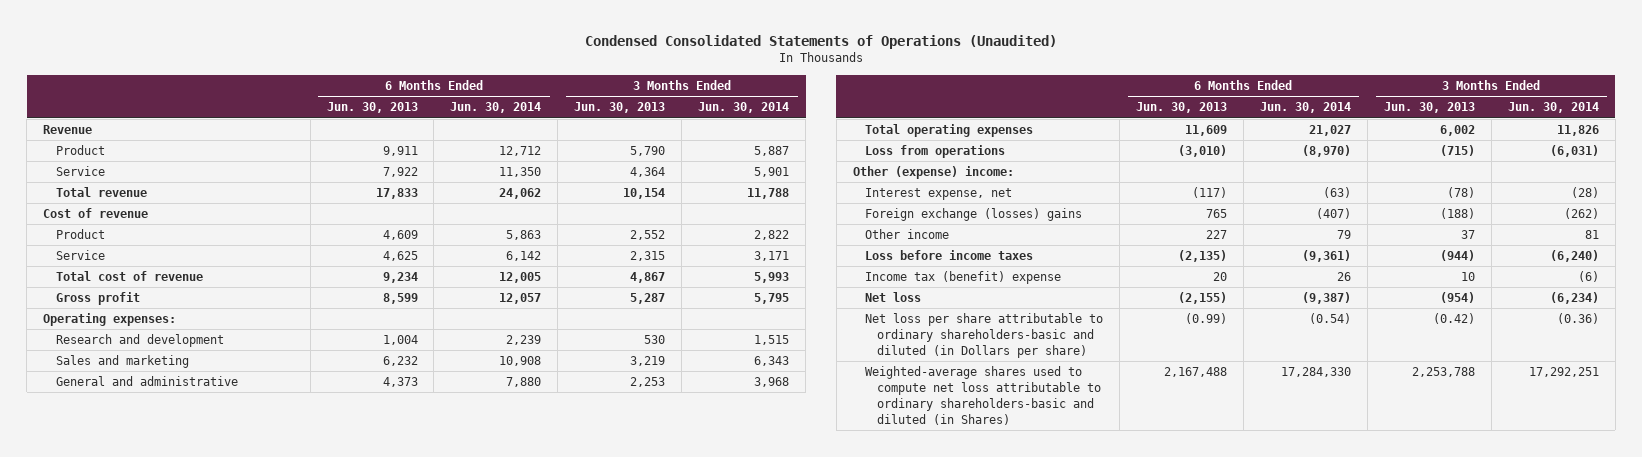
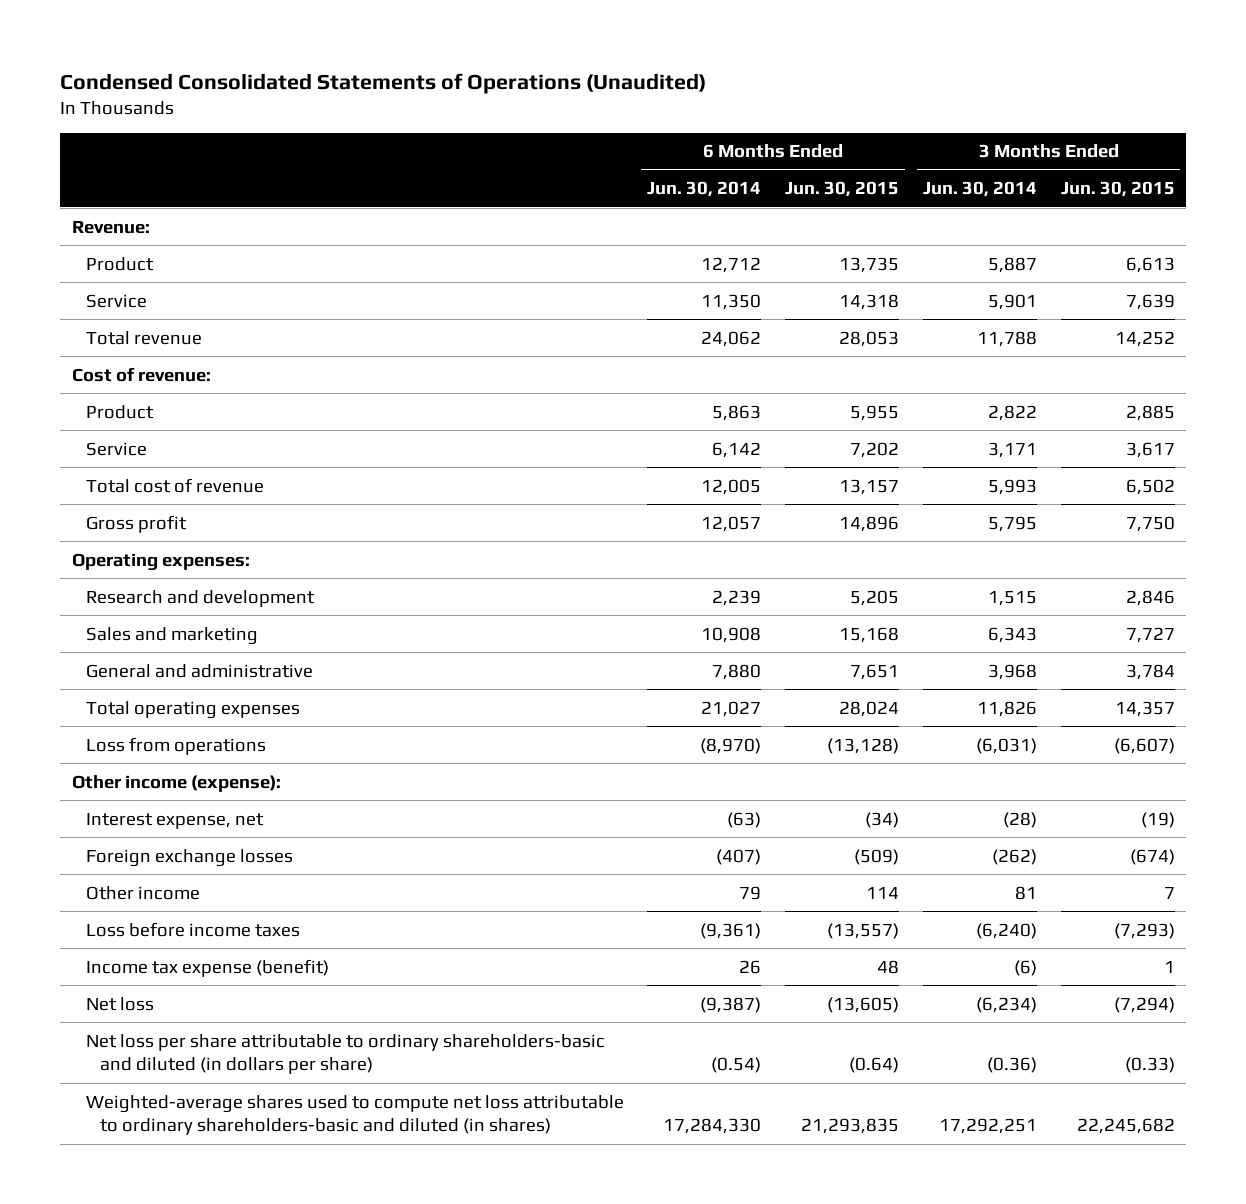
[326,102,418,114] Jun. 30, 2013 -> none
[574,102,666,114] Jun. 30, 2013 -> none
none -> [785,181,900,198] Jun. 30, 2015
none -> [1060,181,1175,198] Jun. 30, 2015
[43,125,93,135] Revenue -> [71,220,150,234] Revenue:
[43,208,149,219] Cost of revenue -> [71,366,211,382] Cost of revenue:
[852,166,1014,180] Other (expense) income: -> [71,774,281,792] Other income (expense):
[865,208,1083,222] Foreign exchange (losses) gains -> [85,848,293,867] Foreign exchange losses
[865,271,1062,285] Income tax (benefit) expense -> [85,958,329,977] Income tax expense (benefit)
[865,313,1104,358] Net loss per share attributable to ordinary shareholders-basic and diluted (in Dollars per share) -> [85,1033,605,1075] Net loss per share attributable to ordinary shareholders-basic and diluted (in dollars per share)
[865,366,1102,425] Weighted-average shares used to compute net loss attributable to ordinary shareholders-basic and diluted (in Shares) -> [85,1094,624,1136] Weighted-average shares used to compute net loss attributable to ordinary shareholders-basic and diluted (in shares)

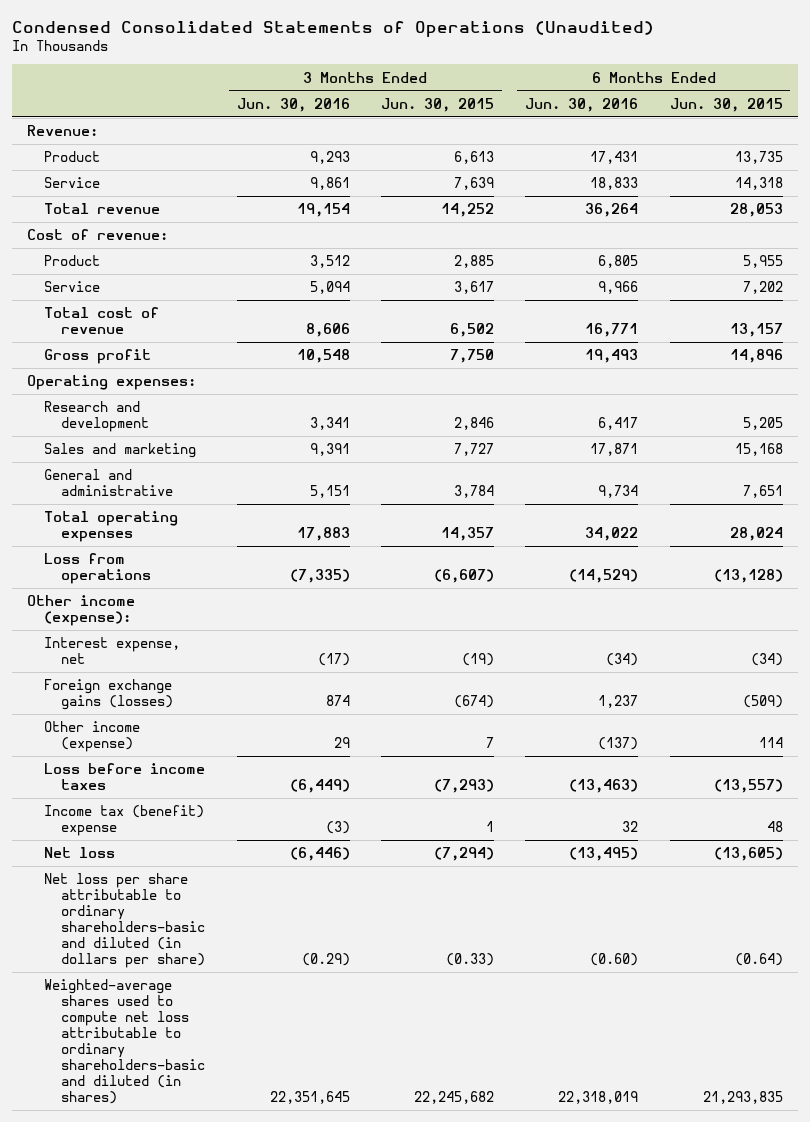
[647,181,762,198] Jun. 30, 2014 -> none
[922,181,1037,198] Jun. 30, 2014 -> none
none -> [236,97,350,112] Jun. 30, 2016
none -> [525,97,639,112] Jun. 30, 2016
[85,848,293,867] Foreign exchange losses -> [44,679,174,711] Foreign exchange gains (losses)
[85,885,200,900] Other income -> [44,721,141,753] Other income (expense)
[85,958,329,977] Income tax expense (benefit) -> [44,805,205,837] Income tax (benefit) expense

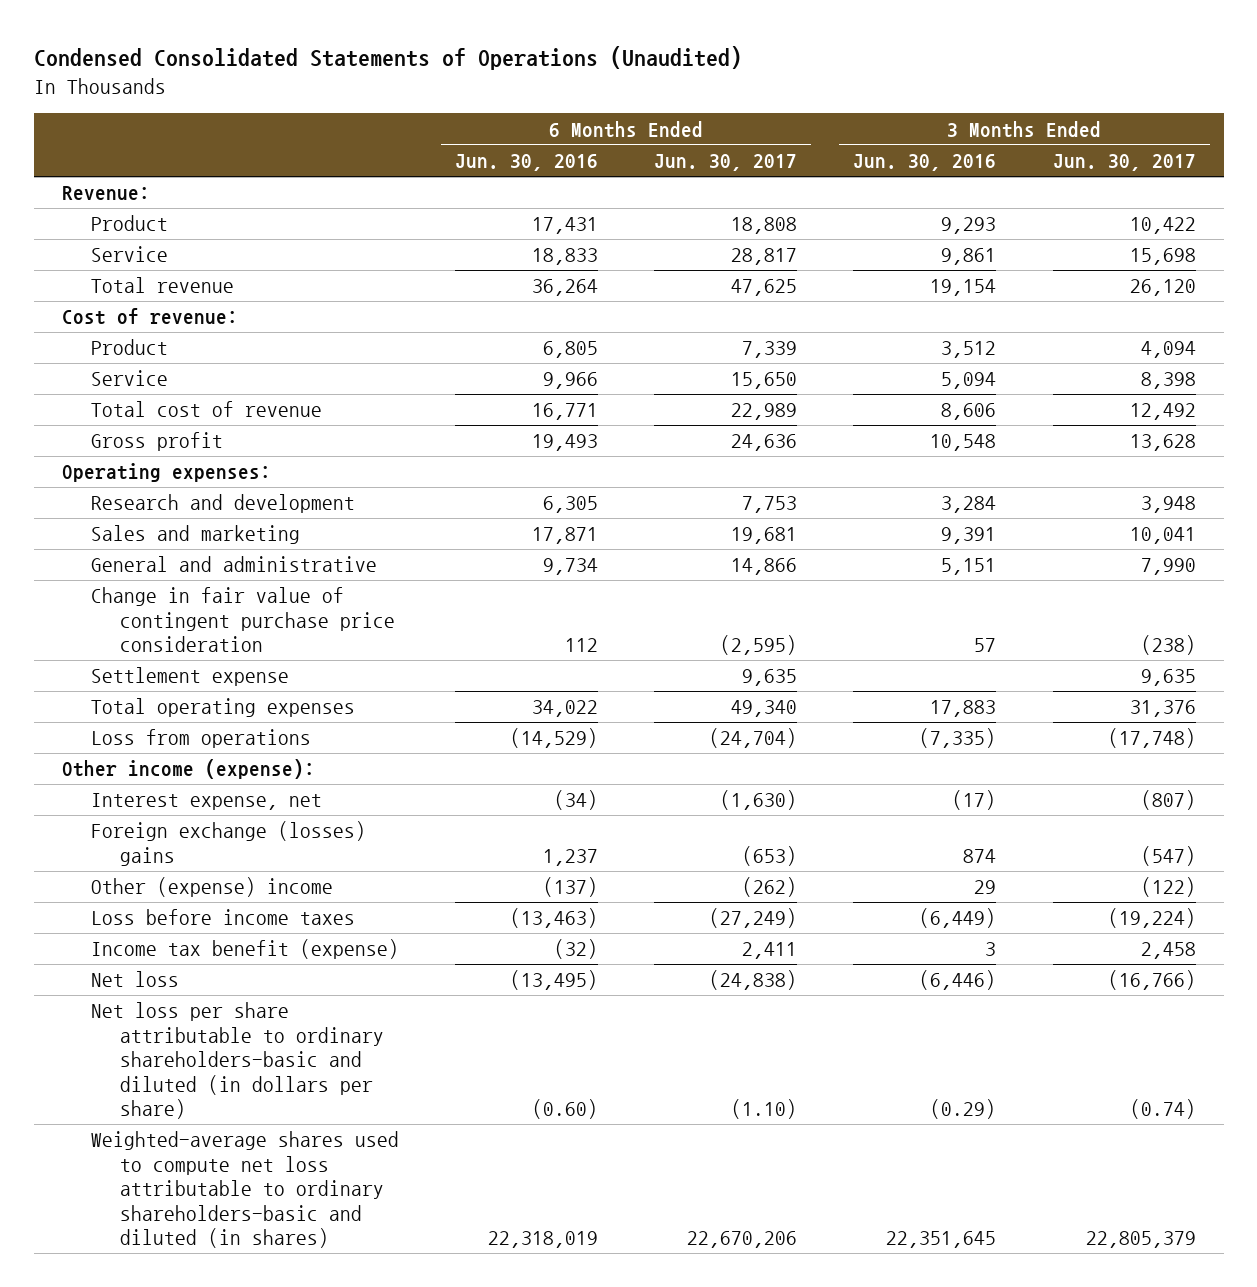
[380,97,494,112] Jun. 30, 2015 -> none
[669,97,783,112] Jun. 30, 2015 -> none
none -> [654,154,798,172] Jun. 30, 2017
none -> [1052,154,1196,172] Jun. 30, 2017
[309,417,350,431] 3,341 -> [941,496,997,514] 3,284
[598,417,639,431] 6,417 -> [543,496,599,514] 6,305
none -> [90,587,395,653] Change in fair value of contingent purchase price consideration
none -> [90,667,289,687] Settlement expense
[44,679,174,711] Foreign exchange gains (losses) -> [90,821,366,866] Foreign exchange (losses) gains
[44,721,141,753] Other income (expense) -> [90,877,333,898] Other (expense) income
[44,805,205,837] Income tax (benefit) expense -> [90,939,399,960] Income tax benefit (expense)
[325,821,350,835] (3) -> [985,942,997,957] 3
[622,821,639,833] 32 -> [554,939,599,960] (32)

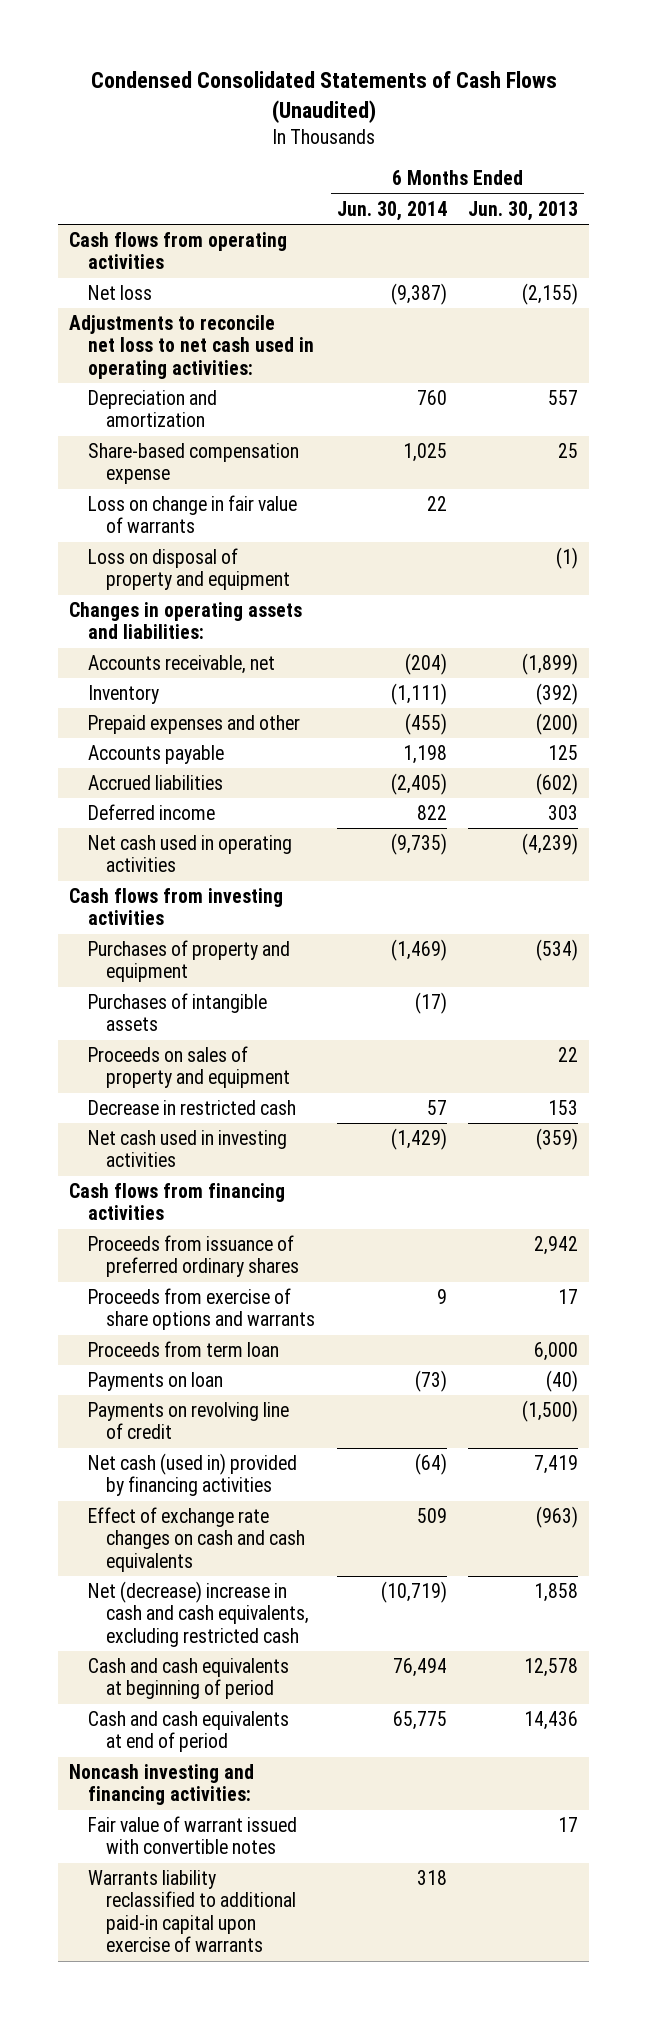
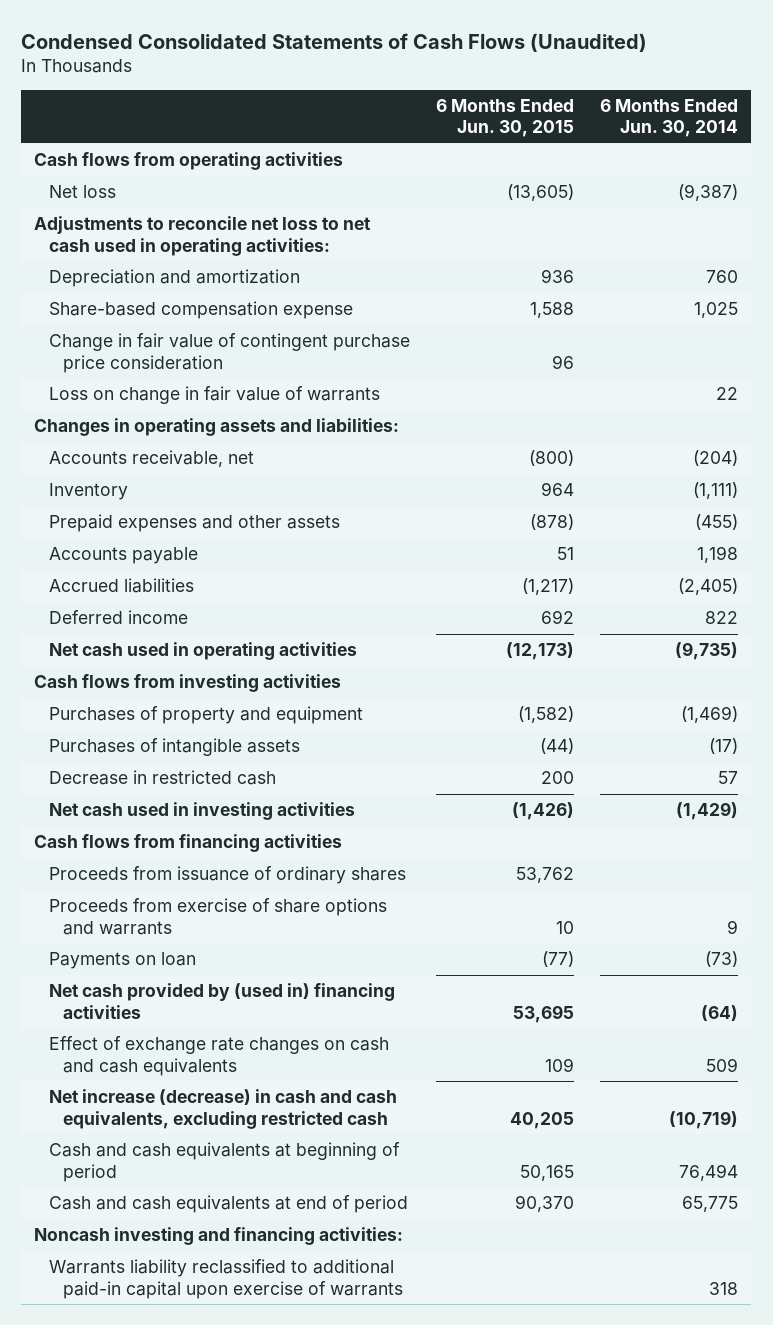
[468,200,579,221] Jun. 30, 2013 -> none
none -> [435,98,574,138] 6 Months Ended Jun. 30, 2015
none -> [48,333,410,373] Change in fair value of contingent purchase price consideration
[87,547,291,591] Loss on disposal of property and equipment -> none
[87,714,300,734] Prepaid expenses and other -> [48,514,340,533] Prepaid expenses and other assets
[87,1045,291,1089] Proceeds on sales of property and equipment -> none
[87,1234,300,1278] Proceeds from issuance of preferred ordinary shares -> [48,866,406,885] Proceeds from issuance of ordinary shares
[87,1340,279,1357] Proceeds from term loan -> none
[87,1401,289,1440] Payments on revolving line of credit -> none
[87,1452,297,1497] Net cash (used in) provided by financing activities -> [48,983,395,1019] Net cash provided by (used in) financing activities
[87,1580,310,1647] Net (decrease) increase in cash and cash equivalents, excluding restricted cash -> [48,1089,397,1129] Net increase (decrease) in cash and cash equivalents, excluding restricted cash
[87,1815,297,1855] Fair value of warrant issued with convertible notes -> none

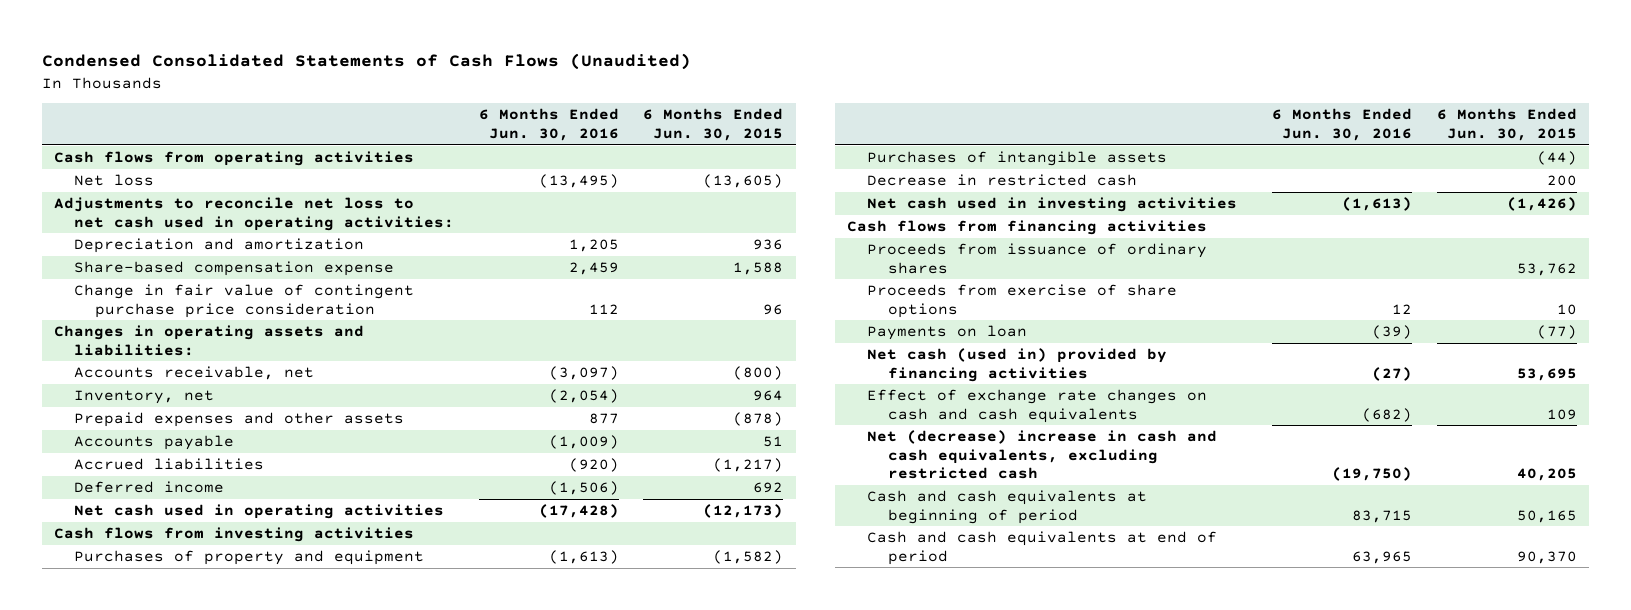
[600,98,739,138] 6 Months Ended Jun. 30, 2014 -> none
none -> [478,108,619,141] 6 Months Ended Jun. 30, 2016
[48,386,380,405] Loss on change in fair value of warrants -> none
[48,483,128,501] Inventory -> [74,389,215,404] Inventory, net
[48,898,387,935] Proceeds from exercise of share options and warrants -> [867,283,1178,318] Proceeds from exercise of share options
[48,983,395,1019] Net cash provided by (used in) financing activities -> [867,347,1168,382] Net cash (used in) provided by financing activities
[48,1089,397,1129] Net increase (decrease) in cash and cash equivalents, excluding restricted cash -> [867,429,1218,480] Net (decrease) increase in cash and cash equivalents, excluding restricted cash
[34,1227,404,1246] Noncash investing and financing activities: -> none
[48,1259,404,1299] Warrants liability reclassified to additional paid-in capital upon exercise of warrants -> none

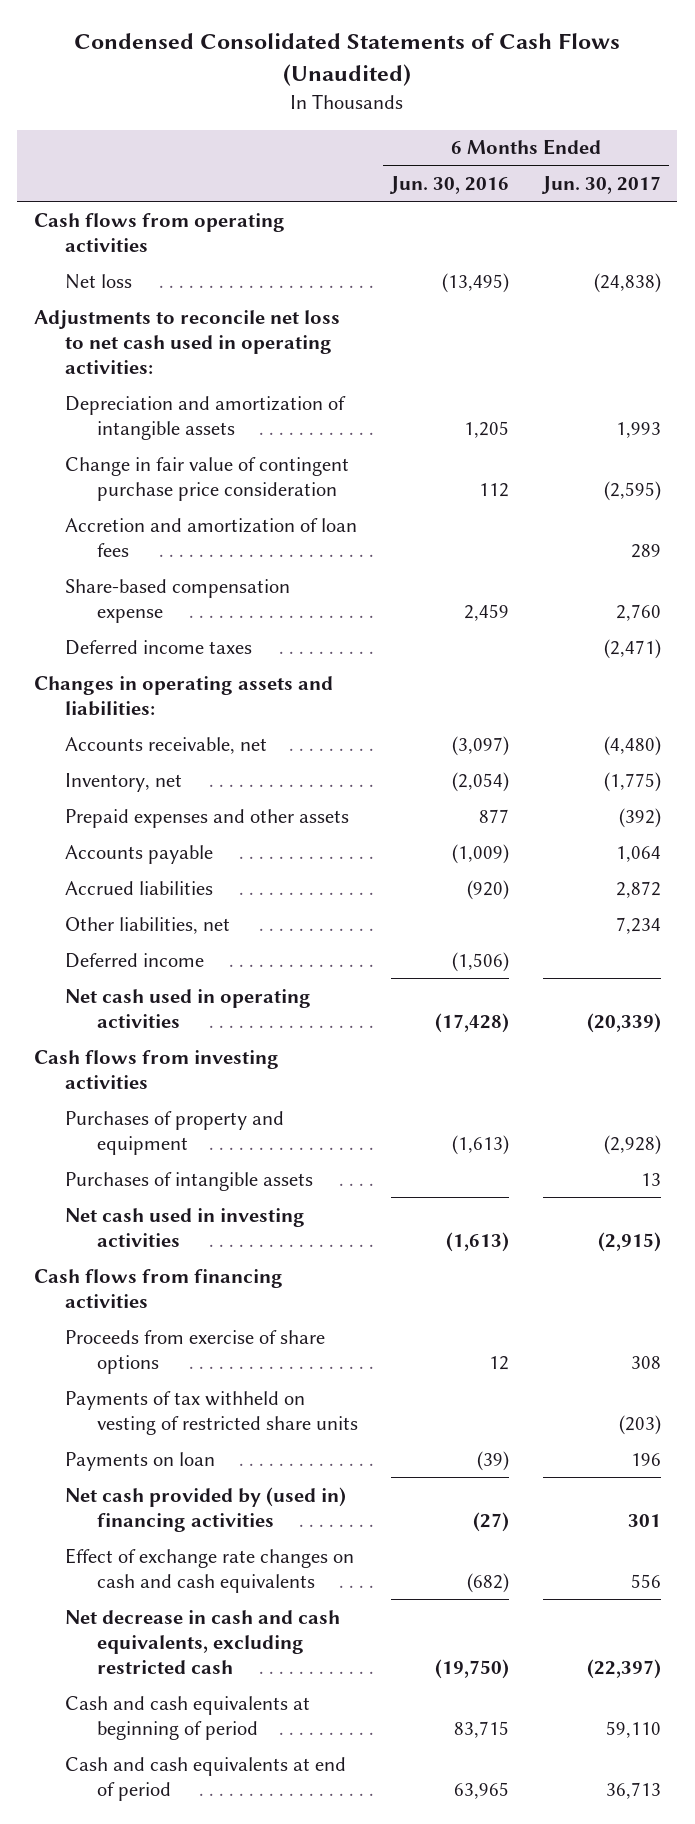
[643,108,784,141] 6 Months Ended Jun. 30, 2015 -> none
none -> [540,176,661,195] Jun. 30, 2017
[74,237,365,253] Depreciation and amortization -> [65,395,347,440] Depreciation and amortization of intangible assets
none -> [65,517,358,557] Accretion and amortization of loan fees
[74,260,395,276] Share-based compensation expense -> [65,578,291,623] Share-based compensation expense
none -> [65,639,253,655] Deferred income taxes
none -> [65,916,231,934] Other liabilities, net
[867,173,1138,186] Decrease in restricted cash -> none
[867,242,1208,274] Proceeds from issuance of ordinary shares -> none
none -> [65,1390,358,1435] Payments of tax withheld on vesting of restricted share units
[867,347,1168,382] Net cash (used in) provided by financing activities -> [65,1486,347,1532] Net cash provided by (used in) financing activities
[867,429,1218,480] Net (decrease) increase in cash and cash equivalents, excluding restricted cash -> [65,1609,341,1675] Net decrease in cash and cash equivalents, excluding restricted cash

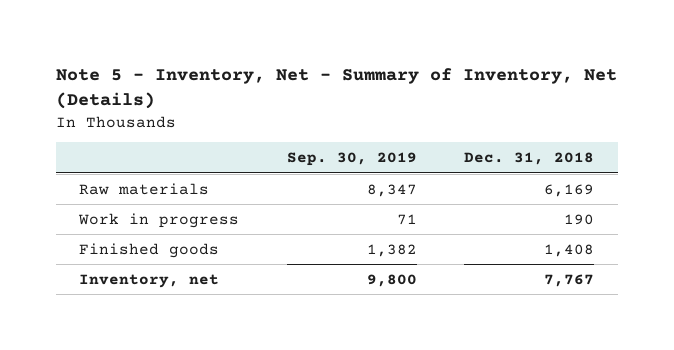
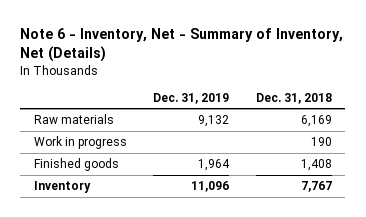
[55,68,617,110] Note 5 - Inventory, Net - Summary of Inventory, Net (Details) -> [20,28,344,63] Note 6 - Inventory, Net - Summary of Inventory, Net (Details)
[286,152,417,167] Sep. 30, 2019 -> none
none -> [153,93,230,105] Dec. 31, 2019
[79,273,220,288] Inventory, net -> [33,181,91,194] Inventory

